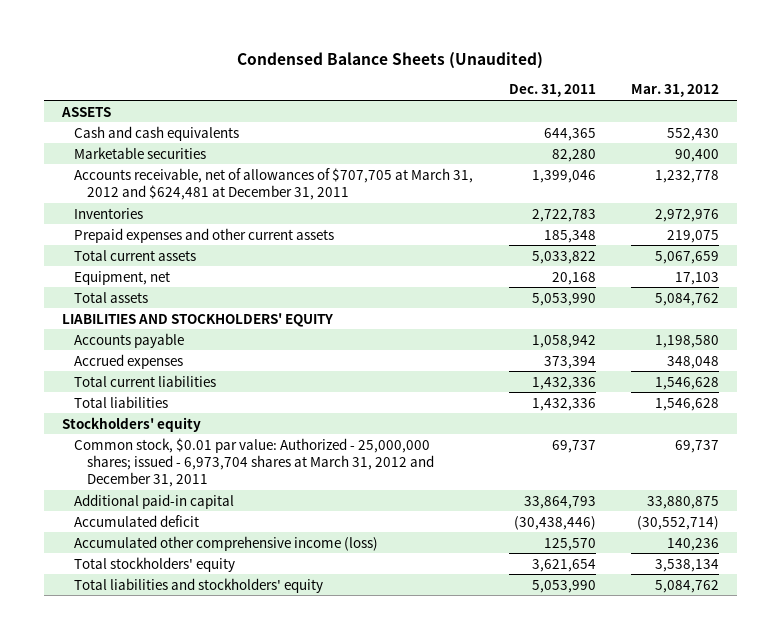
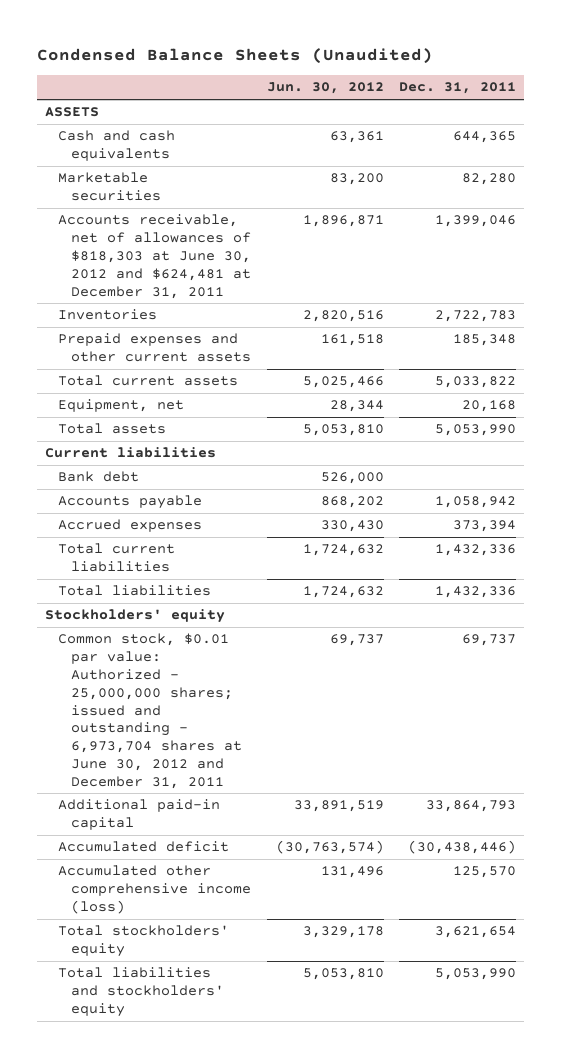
[631,84,720,98] Mar. 31, 2012 -> none
none -> [266,82,384,95] Jun. 30, 2012
[74,167,474,200] Accounts receivable, net of allowances of $707,705 at March 31, 2012 and $624,481 at December 31, 2011 -> [57,214,251,299] Accounts receivable, net of allowances of $818,303 at June 30, 2012 and $624,481 at December 31, 2011
[61,312,333,327] LIABILITIES AND STOCKHOLDERS' EQUITY -> none
none -> [44,447,216,459] Current liabilities
none -> [57,471,139,483] Bank debt
[74,437,435,487] Common stock, $0.01 par value: Authorized - 25,000,000 shares; issued - 6,973,704 shares at March 31, 2012 and December 31, 2011 -> [57,633,242,789] Common stock, $0.01 par value: Authorized - 25,000,000 shares; issued and outstanding - 6,973,704 shares at June 30, 2012 and December 31, 2011

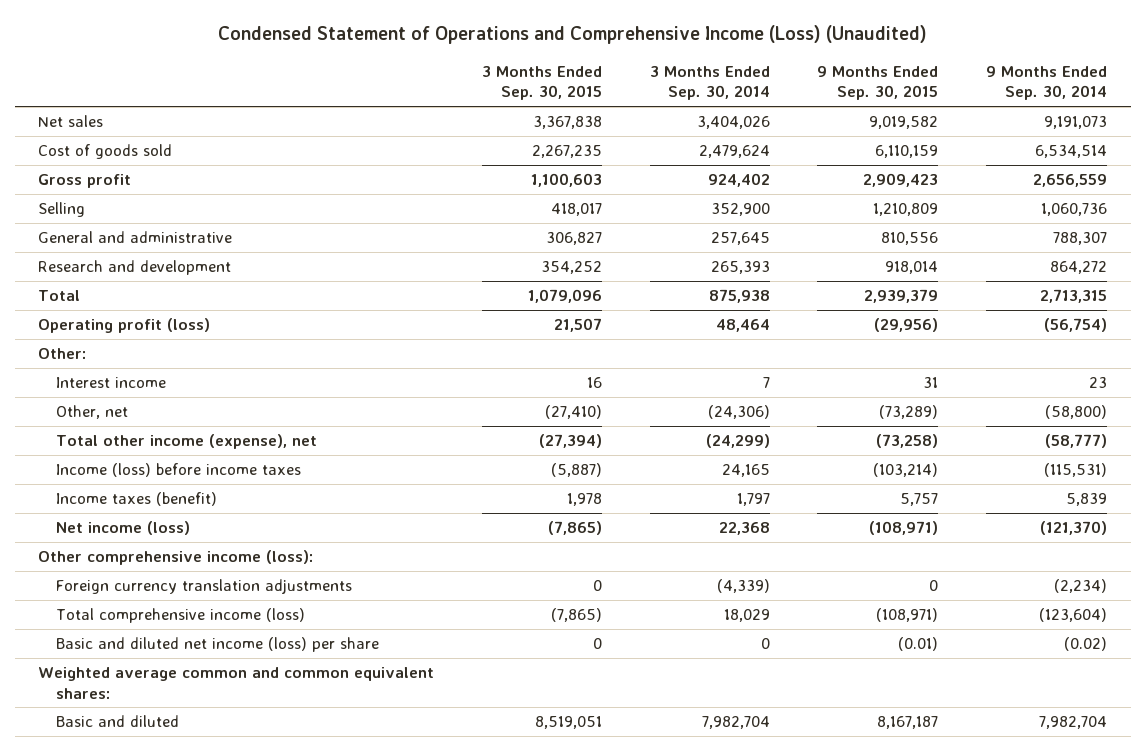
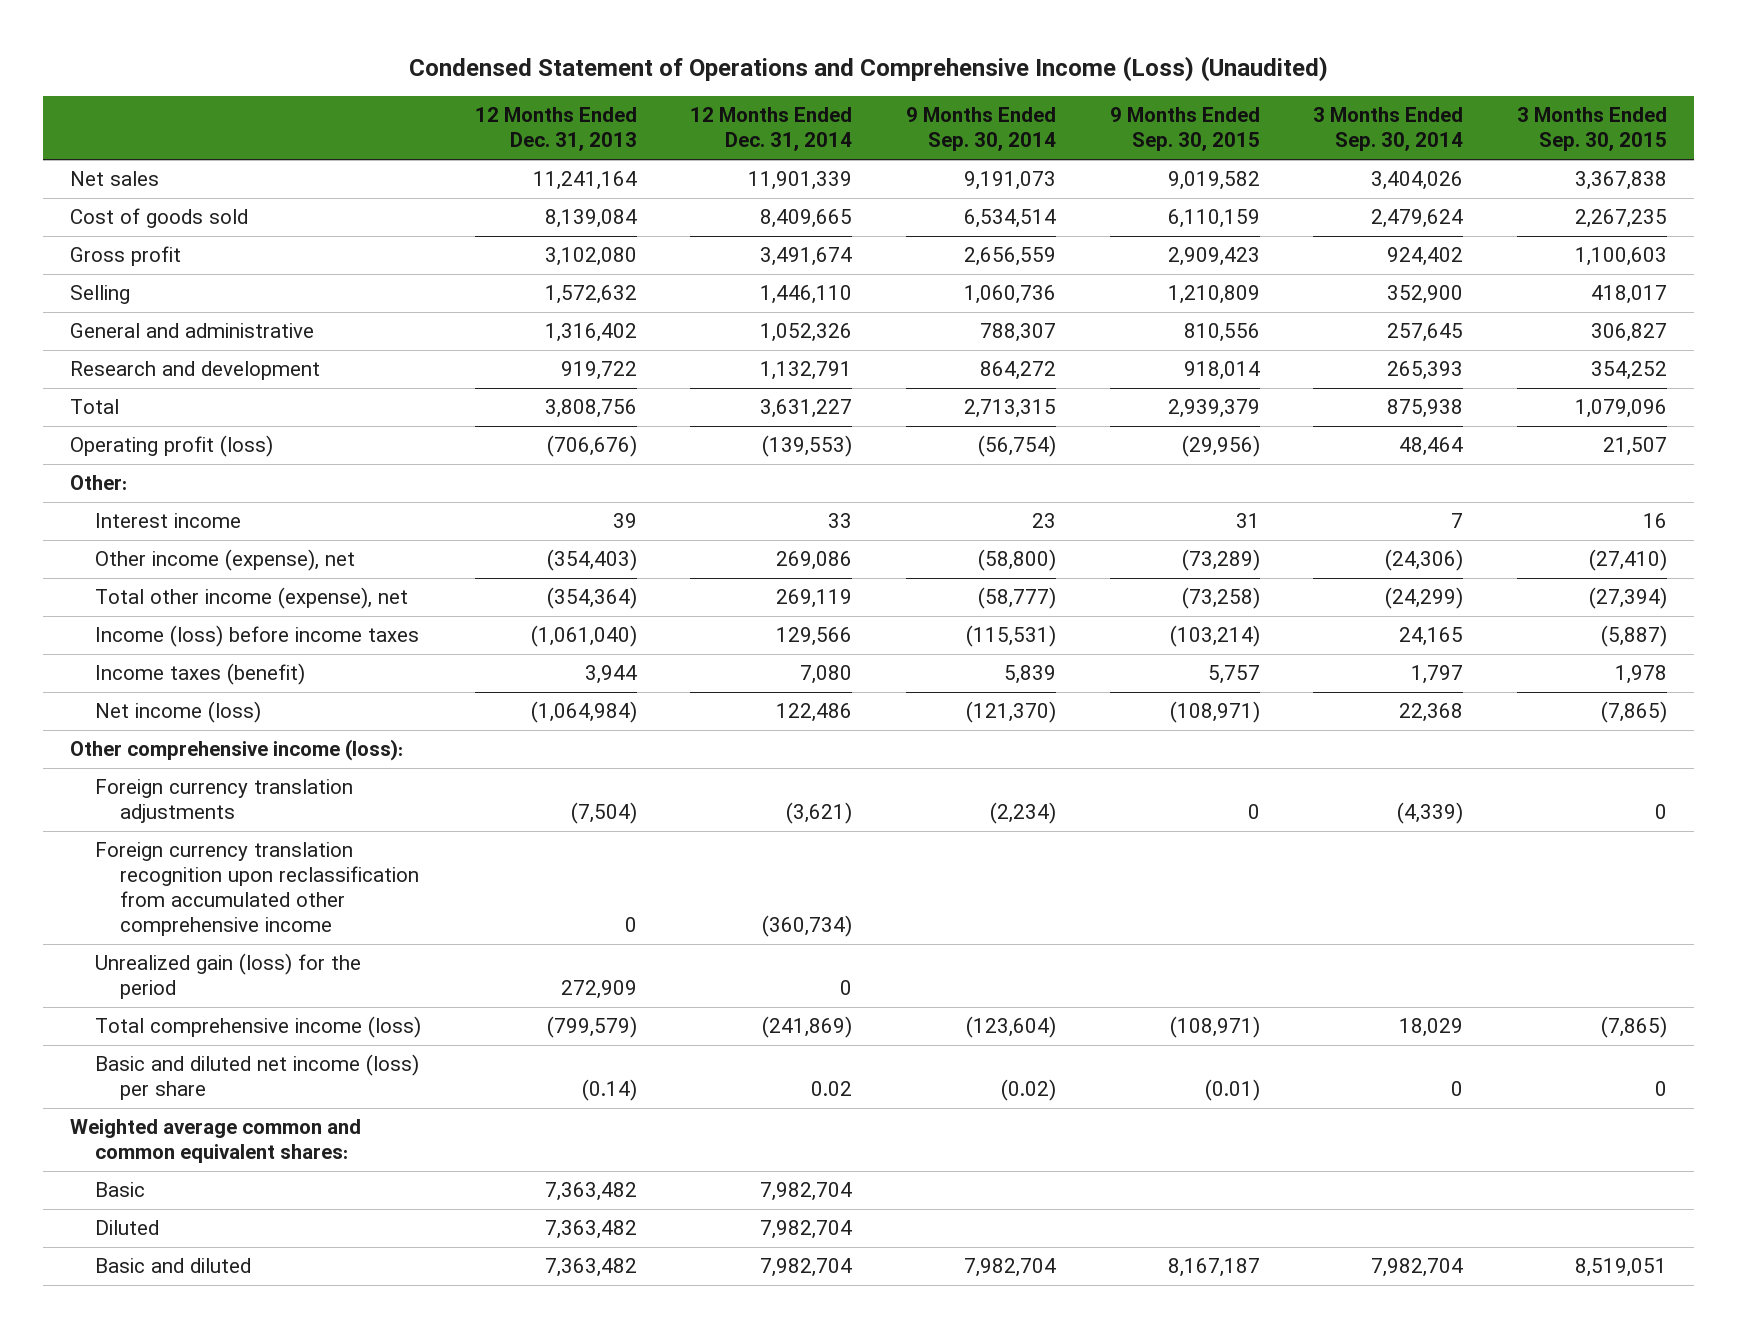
none -> [474,107,637,152] 12 Months Ended Dec. 31, 2013
none -> [690,107,853,152] 12 Months Ended Dec. 31, 2014
[55,405,128,420] Other, net -> [94,549,355,572] Other income (expense), net
none -> [94,842,419,937] Foreign currency translation recognition upon reclassification from accumulated other comprehensive income
none -> [94,953,361,1000] Unrealized gain (loss) for the period
none -> [94,1182,145,1198] Basic
none -> [94,1220,159,1236] Diluted

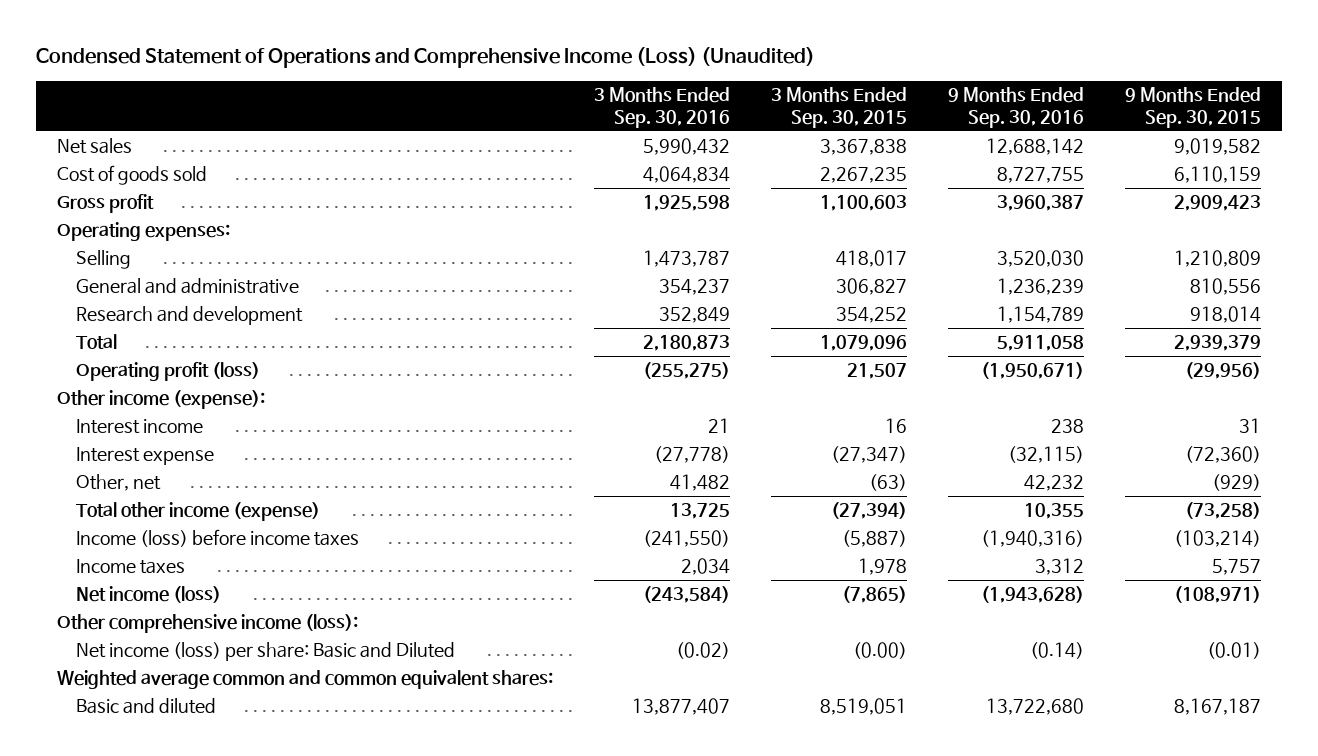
[474,107,637,152] 12 Months Ended Dec. 31, 2013 -> none
[690,107,853,152] 12 Months Ended Dec. 31, 2014 -> none
[906,107,1057,152] 9 Months Ended Sep. 30, 2014 -> none
[1313,107,1464,152] 3 Months Ended Sep. 30, 2014 -> none
none -> [593,87,730,129] 3 Months Ended Sep. 30, 2016
none -> [947,87,1084,129] 9 Months Ended Sep. 30, 2016
none -> [56,222,230,242] Operating expenses:
[70,475,128,491] Other: -> [56,390,265,410] Other income (expense):
none -> [76,447,215,466] Interest expense
[94,549,355,572] Other income (expense), net -> [76,474,162,492] Other, net
[1181,549,1260,572] (73,289) -> [1212,474,1262,492] (929)
[1589,549,1668,572] (27,410) -> [868,474,907,492] (63)
[94,587,408,610] Total other income (expense), net -> [76,502,321,522] Total other income (expense)
[94,663,305,686] Income taxes (benefit) -> [76,559,186,575] Income taxes
[94,779,353,824] Foreign currency translation adjustments -> none
[94,842,419,937] Foreign currency translation recognition upon reclassification from accumulated other comprehensive income -> none
[94,953,361,1000] Unrealized gain (loss) for the period -> none
[94,1016,421,1039] Total comprehensive income (loss) -> none
[94,1054,419,1101] Basic and diluted net income (loss) per share -> [76,642,456,662] Net income (loss) per share: Basic and Diluted
[1655,1081,1668,1097] 0 -> [852,642,907,660] (0.00)
[94,1182,145,1198] Basic -> none
[94,1220,159,1236] Diluted -> none

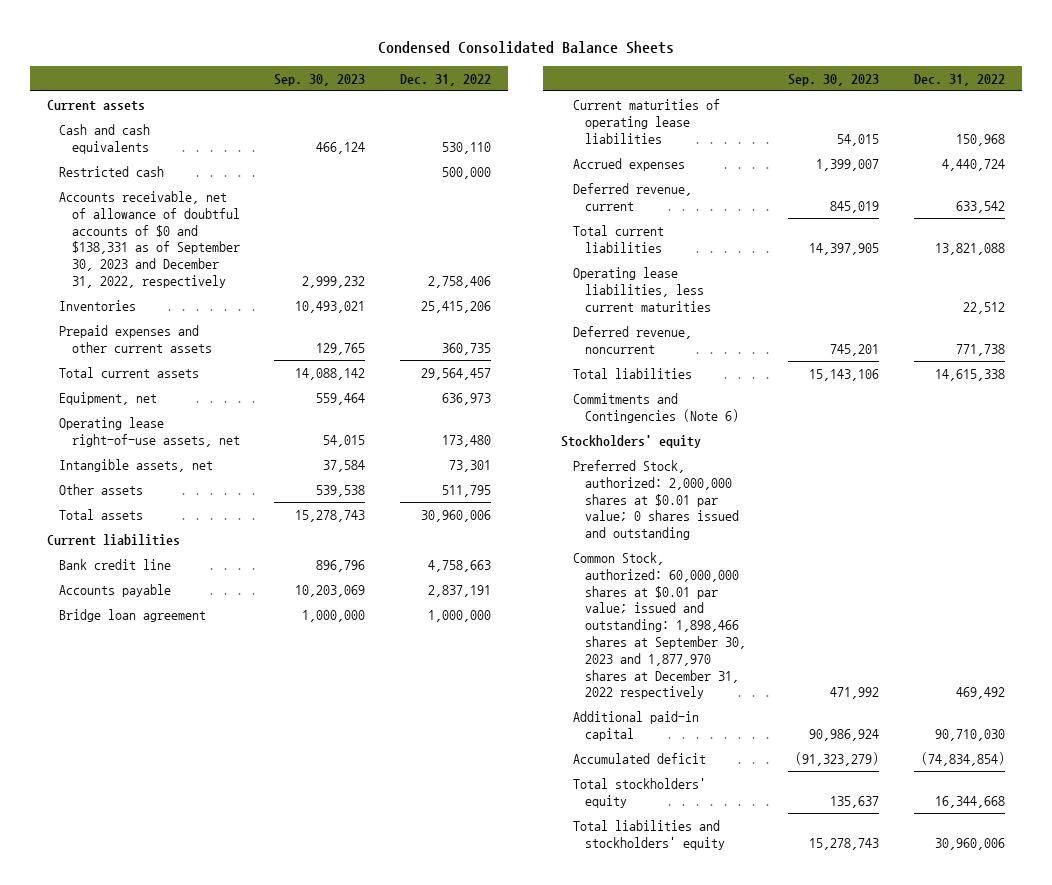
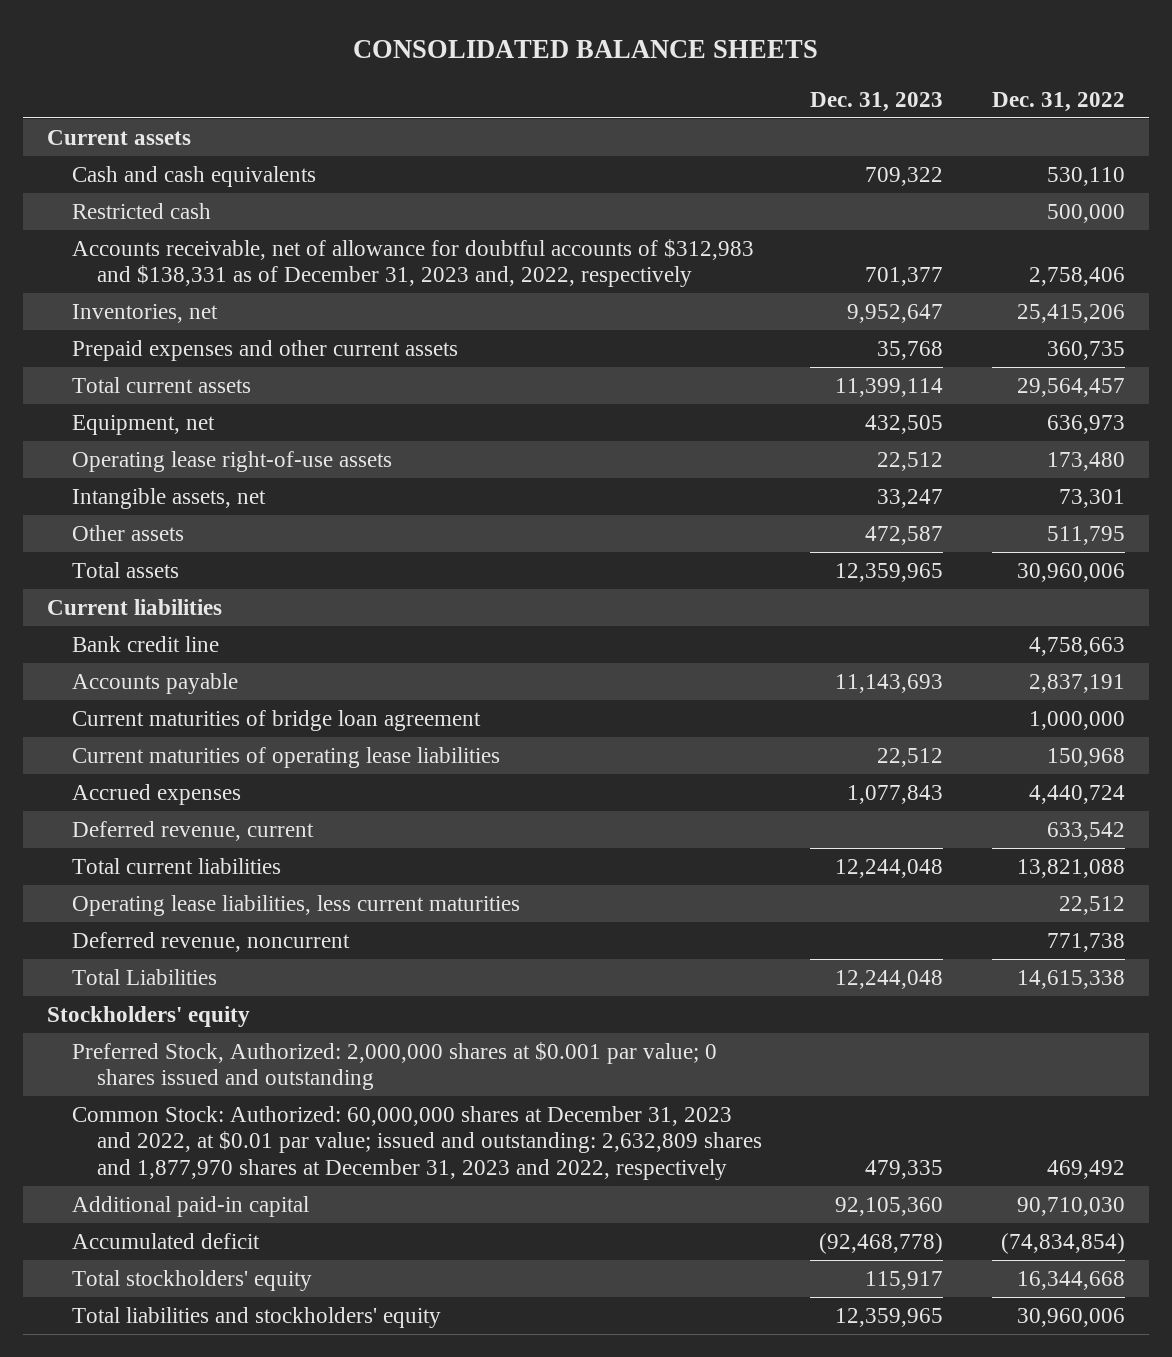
[377,40,674,54] Condensed Consolidated Balance Sheets -> [352,40,818,59] CONSOLIDATED BALANCE SHEETS
[274,73,366,86] Sep. 30, 2023 -> none
none -> [810,91,944,112] Dec. 31, 2023
[59,190,240,288] Accounts receivable, net of allowance of doubtful accounts of $0 and $138,331 as of September 30, 2023 and December 31, 2022, respectively -> [71,238,754,288] Accounts receivable, net of allowance for doubtful accounts of $312,983 and $138,331 as of December 31, 2023 and, 2022, respectively
[59,299,137,311] Inventories -> [71,303,218,323] Inventories, net
[59,416,240,447] Operating lease right-of-use assets, net -> [71,450,392,472] Operating lease right-of-use assets
[59,608,207,622] Bridge loan agreement -> [71,709,481,731] Current maturities of bridge loan agreement
[572,392,740,423] Commitments and Contingencies (Note 6) -> none
[572,367,692,379] Total liabilities -> [71,968,217,985] Total Liabilities
[572,459,740,541] Preferred Stock, authorized: 2,000,000 shares at $0.01 par value; 0 shares issued and outstanding -> [71,1041,717,1091] Preferred Stock, Authorized: 2,000,000 shares at $0.001 par value; 0 shares issued and outstanding
[572,551,747,700] Common Stock, authorized: 60,000,000 shares at $0.01 par value; issued and outstanding: 1,898,466 shares at September 30, 2023 and 1,877,970 shares at December 31, 2022 respectively -> [71,1105,762,1180] Common Stock: Authorized: 60,000,000 shares at December 31, 2023 and 2022, at $0.01 par value; issued and outstanding: 2,632,809 shares and 1,877,970 shares at December 31, 2023 and 2022, respectively

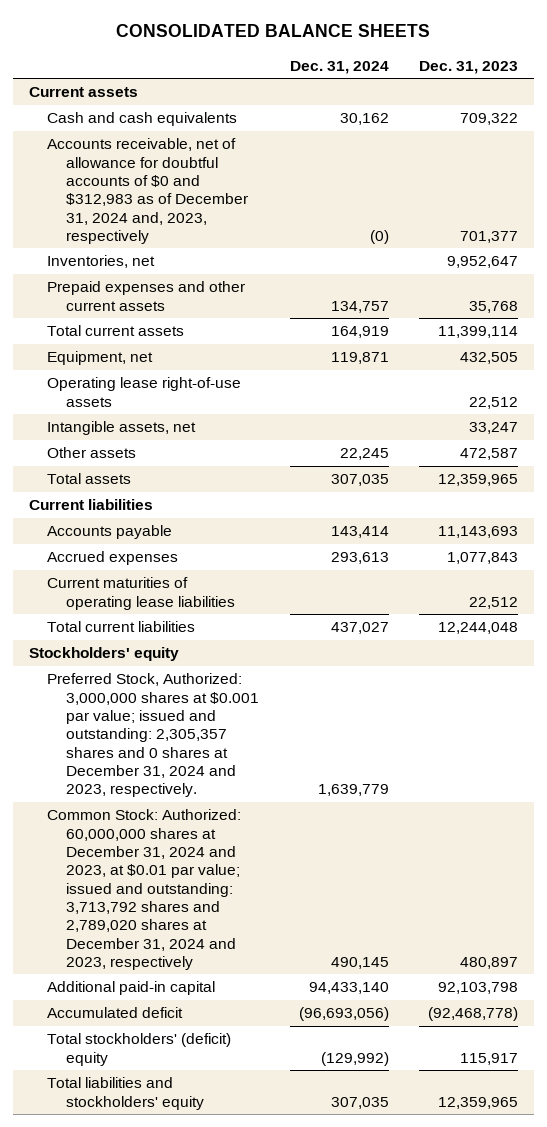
[991,91,1125,112] Dec. 31, 2022 -> none
none -> [289,60,389,74] Dec. 31, 2024
[71,202,211,219] Restricted cash -> none
[71,238,754,288] Accounts receivable, net of allowance for doubtful accounts of $312,983 and $138,331 as of December 31, 2023 and, 2022, respectively -> [47,138,249,244] Accounts receivable, net of allowance for doubtful accounts of $0 and $312,983 as of December 31, 2024 and, 2023, respectively
[71,635,219,652] Bank credit line -> none
[71,709,481,731] Current maturities of bridge loan agreement -> none
[71,820,314,841] Deferred revenue, current -> none
[71,746,500,768] Current maturities of operating lease liabilities -> [47,577,236,610] Current maturities of operating lease liabilities
[71,894,520,916] Operating lease liabilities, less current maturities -> none
[71,931,350,952] Deferred revenue, noncurrent -> none
[71,968,217,985] Total Liabilities -> none
[71,1041,717,1091] Preferred Stock, Authorized: 2,000,000 shares at $0.001 par value; 0 shares issued and outstanding -> [47,673,260,798] Preferred Stock, Authorized: 3,000,000 shares at $0.001 par value; issued and outstanding: 2,305,357 shares and 0 shares at December 31, 2024 and 2023, respectively.
[71,1105,762,1180] Common Stock: Authorized: 60,000,000 shares at December 31, 2023 and 2022, at $0.01 par value; issued and outstanding: 2,632,809 shares and 1,877,970 shares at December 31, 2023 and 2022, respectively -> [47,809,242,970] Common Stock: Authorized: 60,000,000 shares at December 31, 2024 and 2023, at $0.01 par value; issued and outstanding: 3,713,792 shares and 2,789,020 shares at December 31, 2024 and 2023, respectively
[865,1159,944,1179] 479,335 -> [460,956,519,969] 480,897
[835,1196,944,1216] 92,105,360 -> [438,982,519,995] 92,103,798
[71,1269,312,1291] Total stockholders' equity -> [47,1033,232,1066] Total stockholders' (deficit) equity

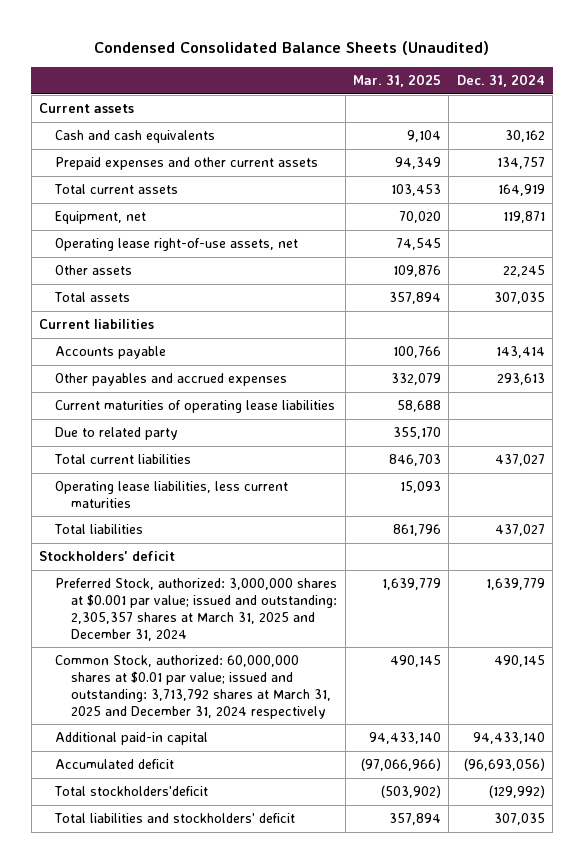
[116,24,431,38] CONSOLIDATED BALANCE SHEETS -> [94,41,490,56] Condensed Consolidated Balance Sheets (Unaudited)
[419,60,519,74] Dec. 31, 2023 -> none
none -> [352,74,441,88] Mar. 31, 2025
[47,138,249,244] Accounts receivable, net of allowance for doubtful accounts of $0 and $312,983 as of December 31, 2024 and, 2023, respectively -> none
[47,255,156,269] Inventories, net -> none
[47,421,197,436] Intangible assets, net -> none
[47,377,242,407] Operating lease right-of-use assets -> [55,238,299,252] Operating lease right-of-use assets, net
[47,551,179,566] Accrued expenses -> [55,373,288,387] Other payables and accrued expenses
none -> [55,427,179,441] Due to related party
none -> [55,481,289,508] Operating lease liabilities, less current maturities
none -> [54,524,144,535] Total liabilities
[28,647,179,662] Stockholders' equity -> [39,551,176,562] Stockholders' deficit
[47,673,260,798] Preferred Stock, Authorized: 3,000,000 shares at $0.001 par value; issued and outstanding: 2,305,357 shares and 0 shares at December 31, 2024 and 2023, respectively. -> [55,578,338,641] Preferred Stock, authorized: 3,000,000 shares at $0.001 par value; issued and outstanding: 2,305,357 shares at March 31, 2025 and December 31, 2024
[47,809,242,970] Common Stock: Authorized: 60,000,000 shares at December 31, 2024 and 2023, at $0.01 par value; issued and outstanding: 3,713,792 shares and 2,789,020 shares at December 31, 2024 and 2023, respectively -> [55,655,331,719] Common Stock, authorized: 60,000,000 shares at $0.01 par value; issued and outstanding: 3,713,792 shares at March 31, 2025 and December 31, 2024 respectively
[47,1033,232,1066] Total stockholders' (deficit) equity -> [54,786,209,797] Total stockholders'deficit
[47,1077,205,1110] Total liabilities and stockholders' equity -> [54,813,296,824] Total liabilities and stockholders' deficit

